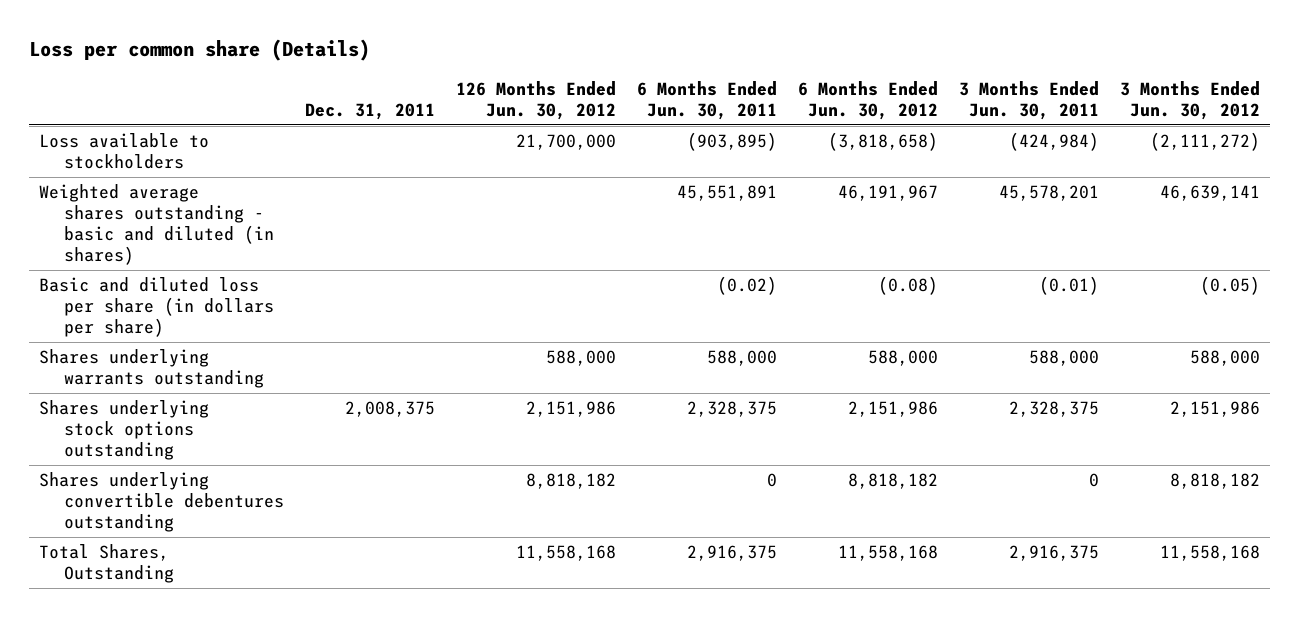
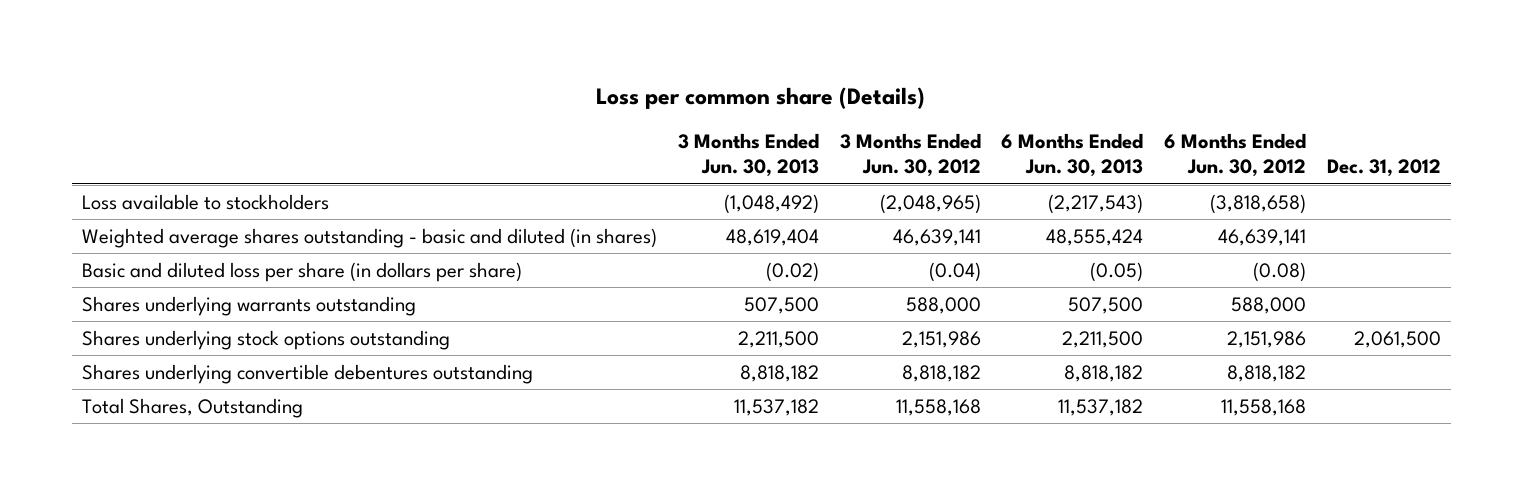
[305,102,436,120] Dec. 31, 2011 -> none
[456,80,617,120] 126 Months Ended Jun. 30, 2012 -> none
[636,80,777,120] 6 Months Ended Jun. 30, 2011 -> none
[958,80,1099,120] 3 Months Ended Jun. 30, 2011 -> none
none -> [677,132,819,178] 3 Months Ended Jun. 30, 2013
none -> [1001,132,1144,178] 6 Months Ended Jun. 30, 2013
none -> [1326,159,1441,178] Dec. 31, 2012
[1149,132,1260,152] (2,111,272) -> [879,193,981,214] (2,048,965)
[837,185,938,202] 46,191,967 -> [1218,228,1307,246] 46,639,141
[1199,276,1260,296] (0.05) -> [928,261,981,282] (0.04)

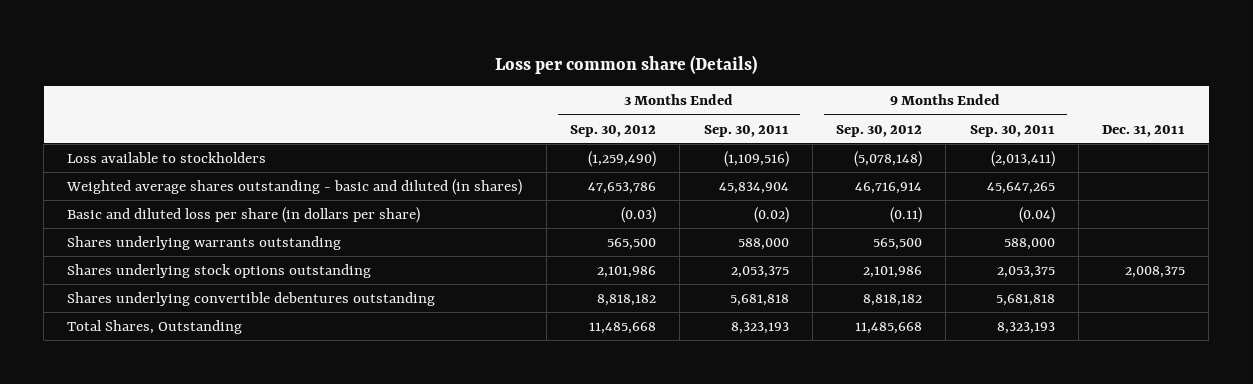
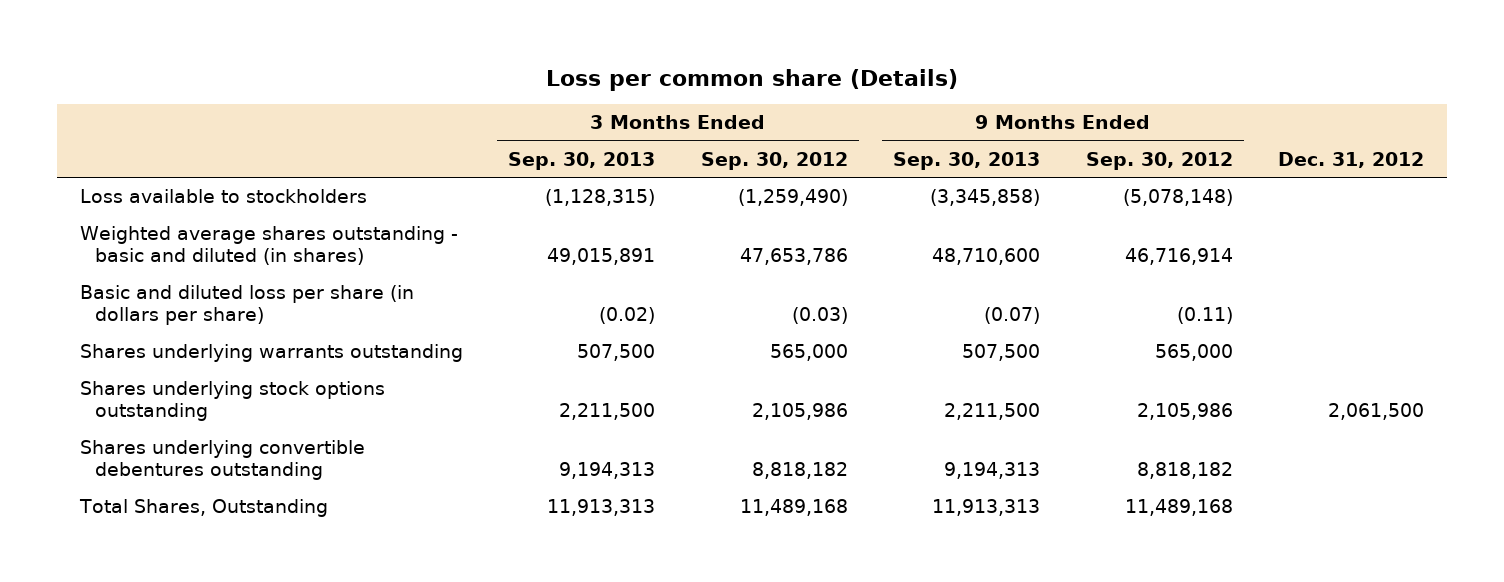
[703,124,789,137] Sep. 30, 2011 -> none
[969,124,1055,137] Sep. 30, 2011 -> none
[1102,124,1186,137] Dec. 31, 2011 -> none
none -> [508,151,656,170] Sep. 30, 2013
none -> [893,151,1041,170] Sep. 30, 2013
none -> [1278,151,1425,168] Dec. 31, 2012
[606,237,656,250] 565,500 -> [769,344,848,362] 565,000
[873,237,923,250] 565,500 -> [1154,344,1233,362] 565,000
[596,265,656,278] 2,101,986 -> [751,403,848,421] 2,105,986
[863,265,923,278] 2,101,986 -> [1136,403,1233,421] 2,105,986
[588,321,656,334] 11,485,668 -> [739,499,848,517] 11,489,168
[855,321,923,334] 11,485,668 -> [1124,499,1233,517] 11,489,168

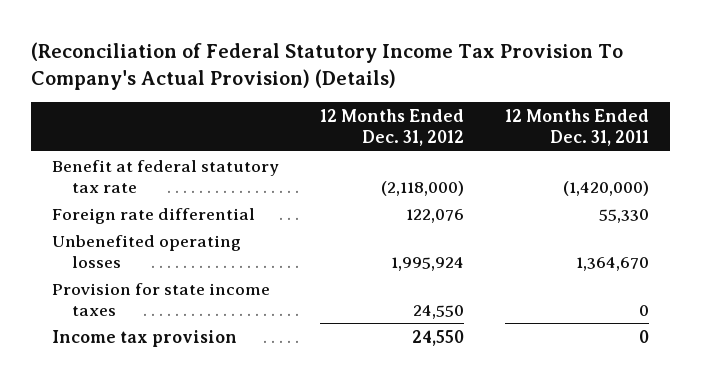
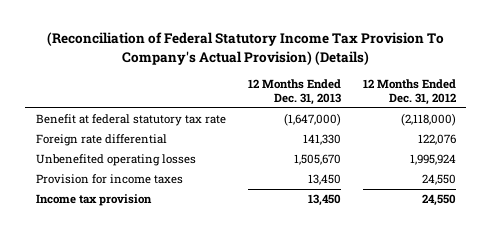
[504,109,649,147] 12 Months Ended Dec. 31, 2011 -> none
none -> [247,78,341,106] 12 Months Ended Dec. 31, 2013
[51,282,270,316] Provision for state income taxes -> [36,174,184,185] Provision for income taxes

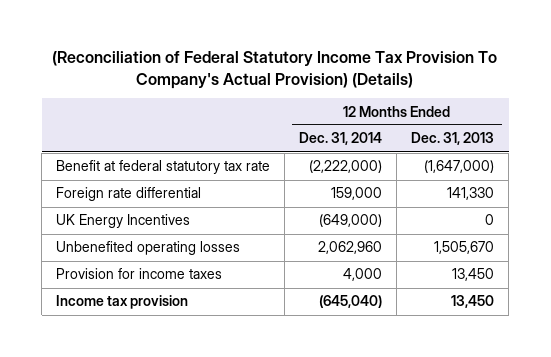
[362,78,456,106] 12 Months Ended Dec. 31, 2012 -> none
none -> [299,132,383,146] Dec. 31, 2014
none -> [56,214,191,229] UK Energy Incentives

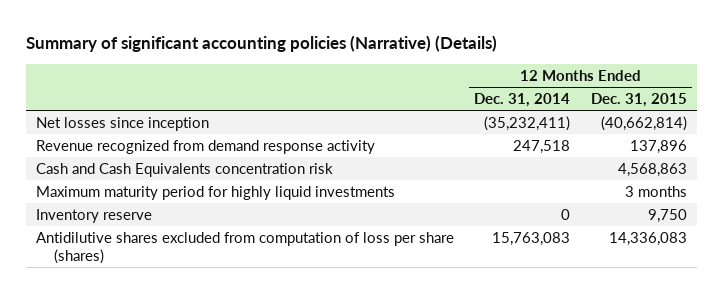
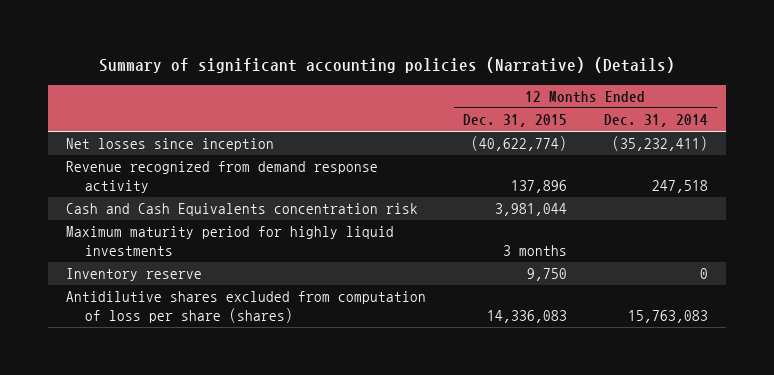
[600,115,687,131] (40,662,814) -> [470,136,567,152] (40,622,774)
[617,162,687,177] 4,568,863 -> [494,203,567,217] 3,981,044

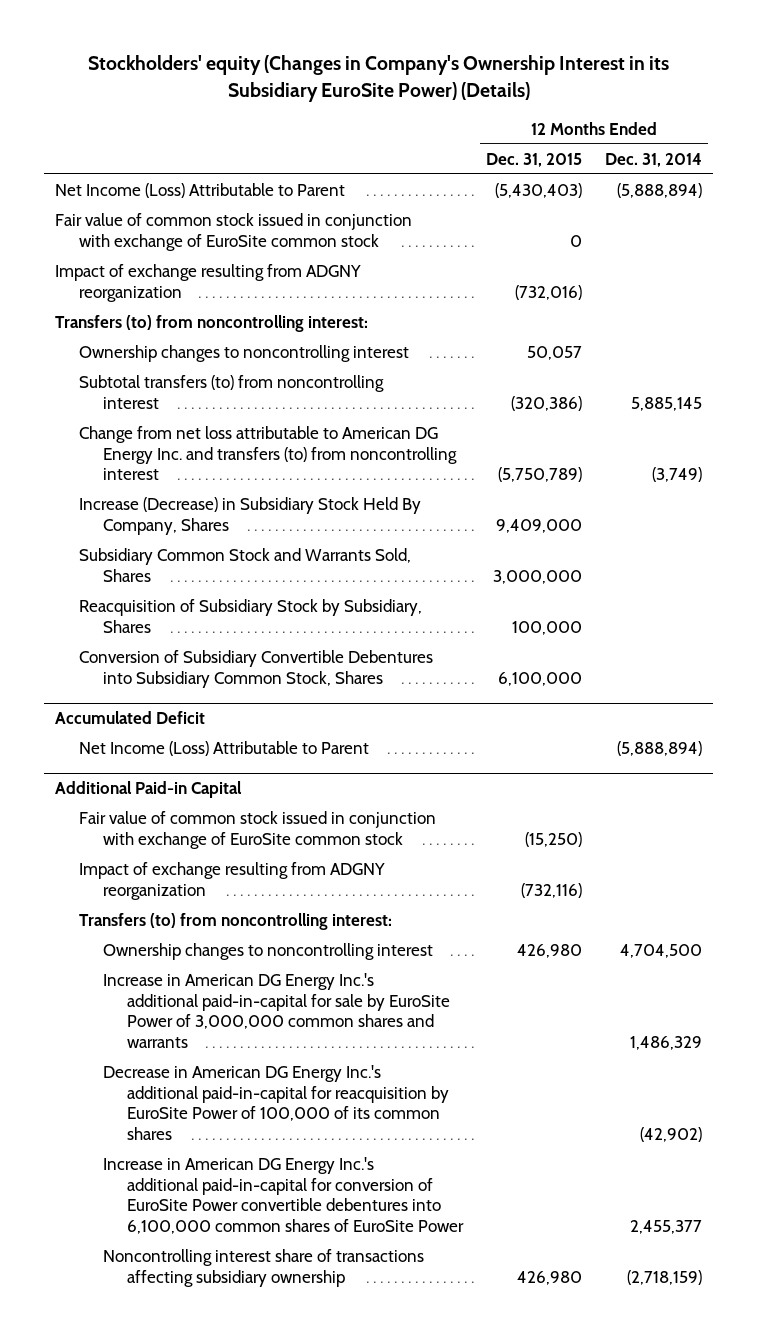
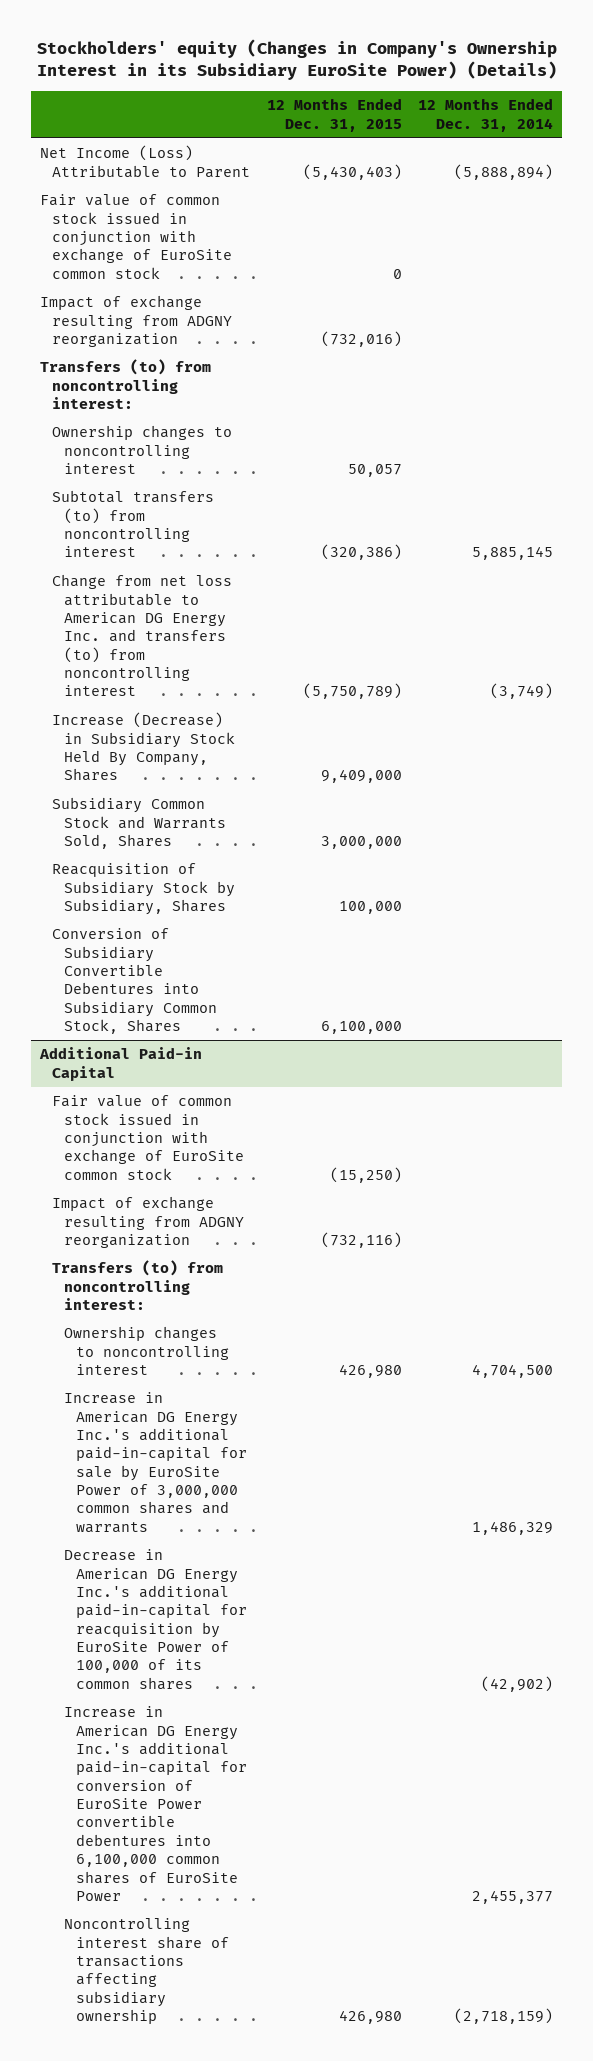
[55,711,206,725] Accumulated Deficit -> none
[79,740,370,756] Net Income (Loss) Attributable to Parent -> none

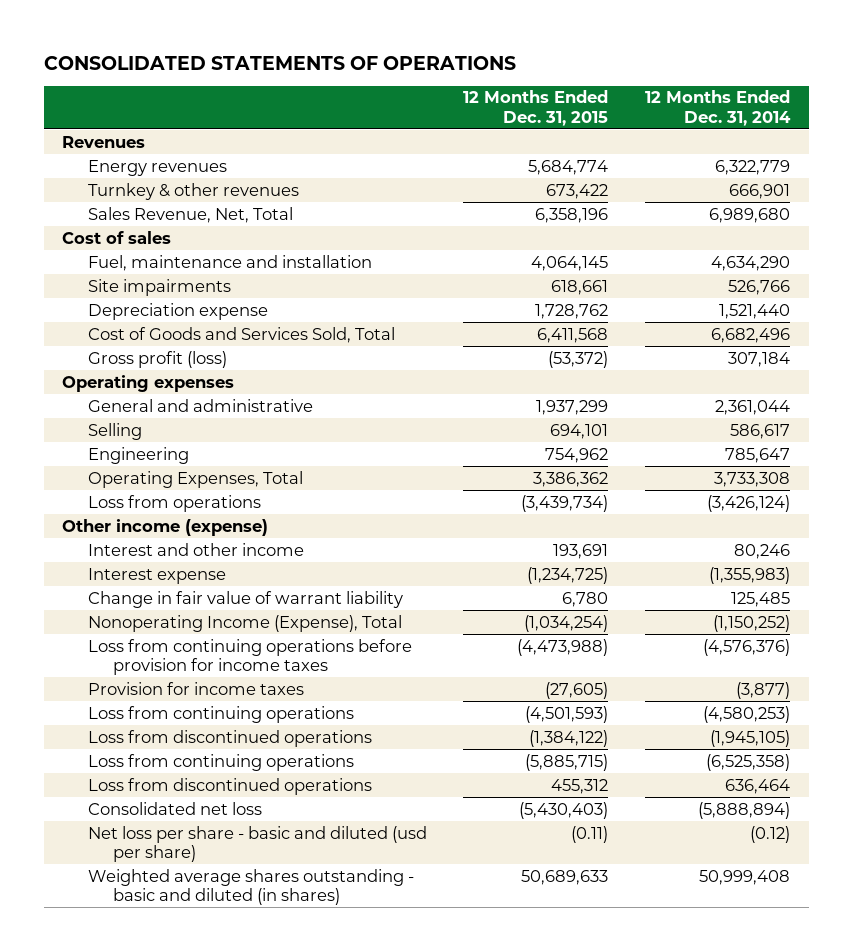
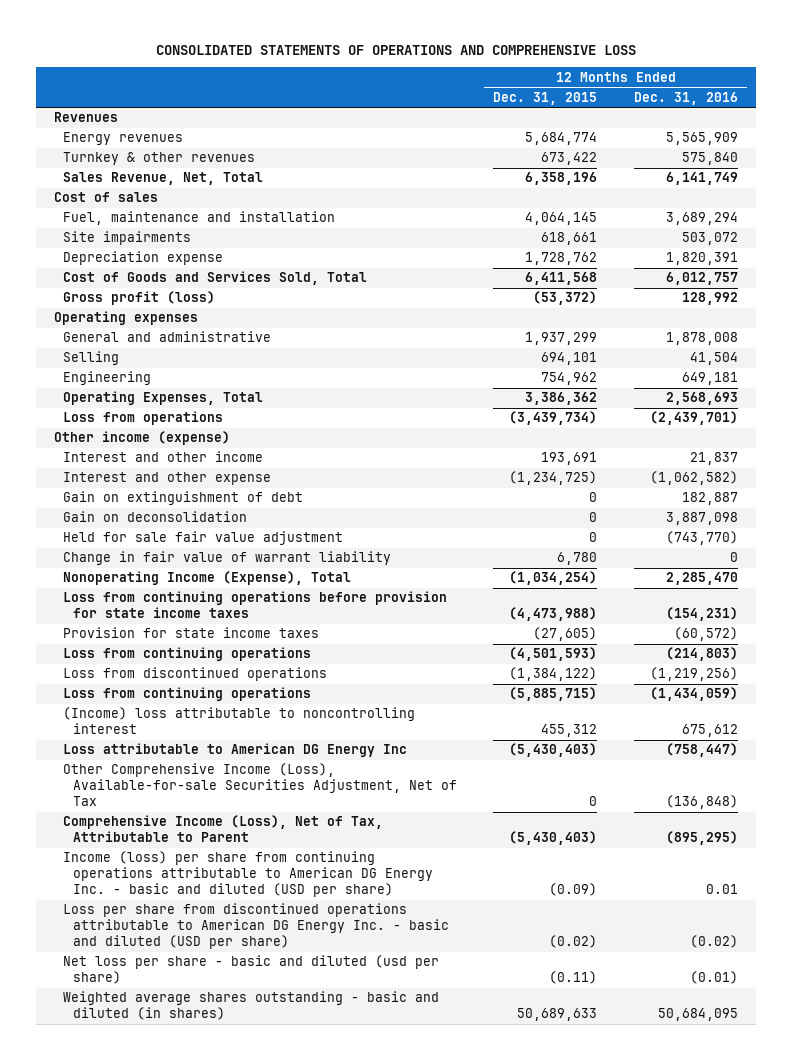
[44,55,517,70] CONSOLIDATED STATEMENTS OF OPERATIONS -> [155,45,636,56] CONSOLIDATED STATEMENTS OF OPERATIONS AND COMPREHENSIVE LOSS
[645,90,792,126] 12 Months Ended Dec. 31, 2014 -> none
none -> [633,91,738,105] Dec. 31, 2016
[87,567,226,584] Interest expense -> [63,472,272,486] Interest and other expense
none -> [63,491,304,506] Gain on extinguishment of debt
none -> [63,511,248,523] Gain on deconsolidation
none -> [63,531,344,546] Held for sale fair value adjustment
[87,638,412,675] Loss from continuing operations before provision for income taxes -> [63,591,448,619] Loss from continuing operations before provision for state income taxes
[87,681,304,695] Provision for income taxes -> [63,627,320,639] Provision for state income taxes
[87,777,372,795] Loss from discontinued operations -> [63,707,416,735] (Income) loss attributable to noncontrolling interest
[87,801,262,815] Consolidated net loss -> [63,743,408,758] Loss attributable to American DG Energy Inc
none -> [63,763,457,807] Other Comprehensive Income (Loss), Available-for-sale Securities Adjustment, Net of Tax
none -> [63,815,384,843] Comprehensive Income (Loss), Net of Tax, Attributable to Parent
none -> [63,851,433,898] Income (loss) per share from continuing operations attributable to American DG Energy Inc. - basic and diluted (USD per share)
none -> [63,903,449,950] Loss per share from discontinued operations attributable to American DG Energy Inc. - basic and diluted (USD per share)

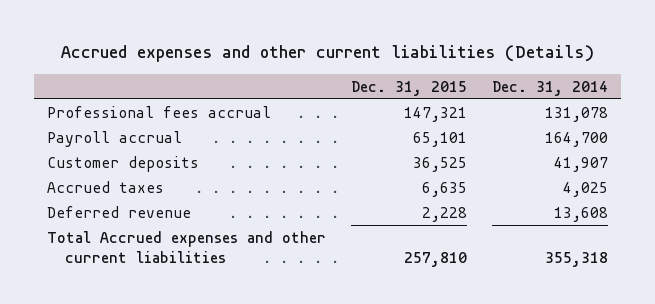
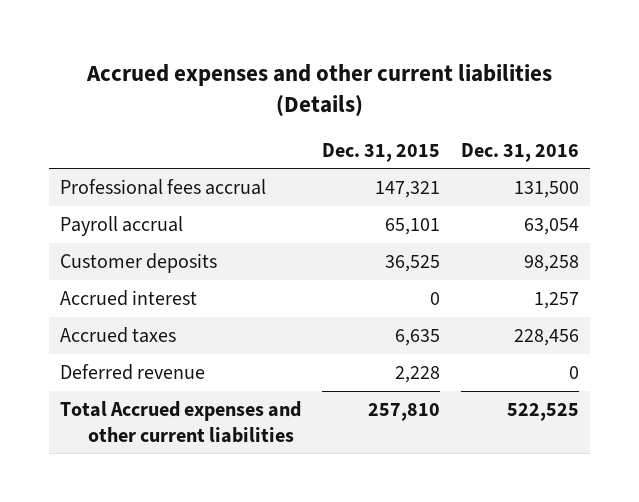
[492,80,609,96] Dec. 31, 2014 -> none
none -> [461,142,580,162] Dec. 31, 2016
none -> [60,289,198,306] Accrued interest

